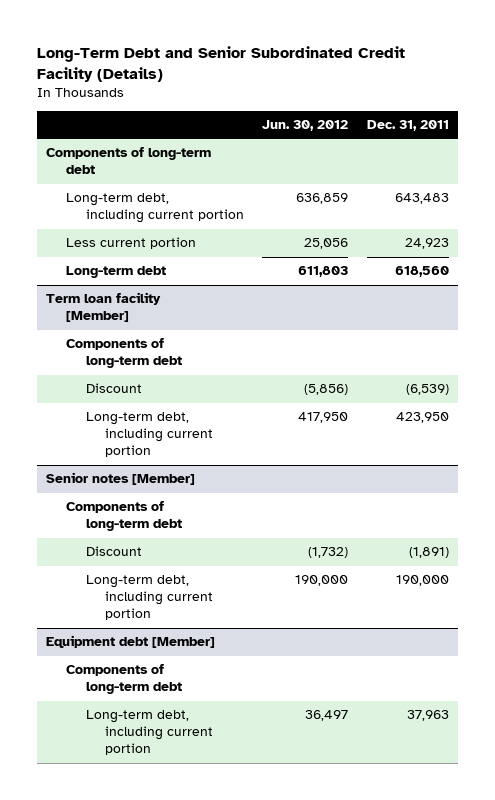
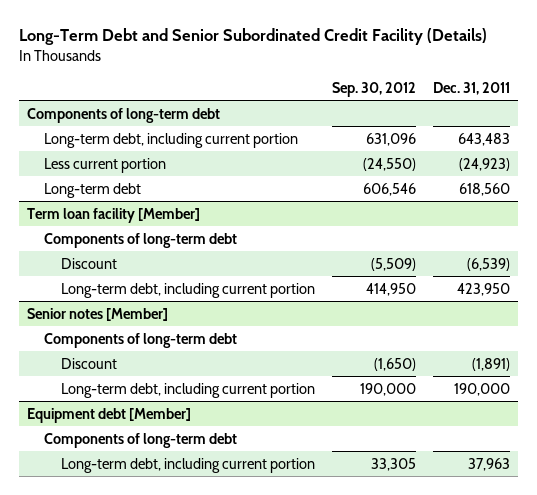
[262,120,349,132] Jun. 30, 2012 -> none
none -> [332,81,417,97] Sep. 30, 2012
[404,238,449,250] 24,923 -> [458,157,510,171] (24,923)

